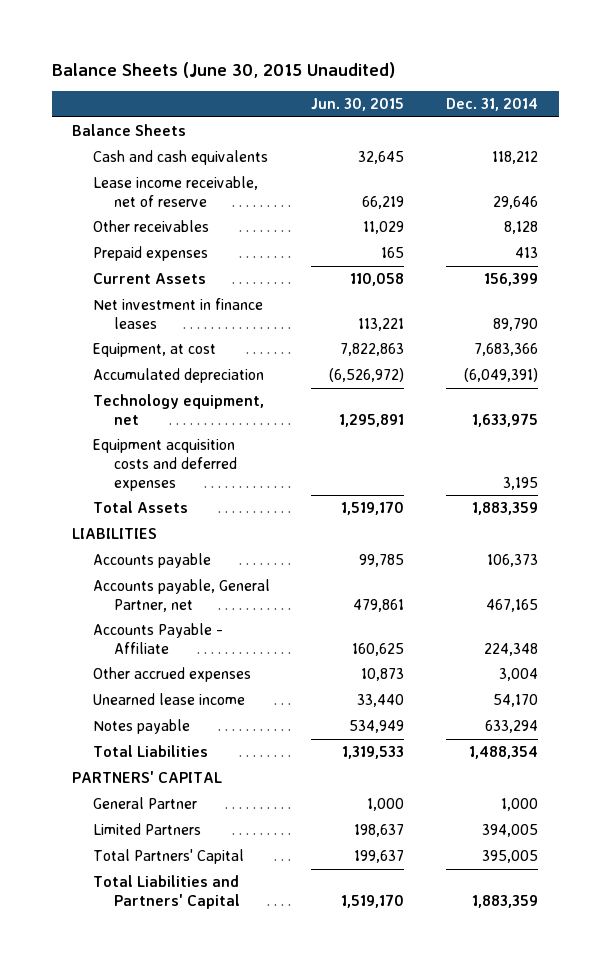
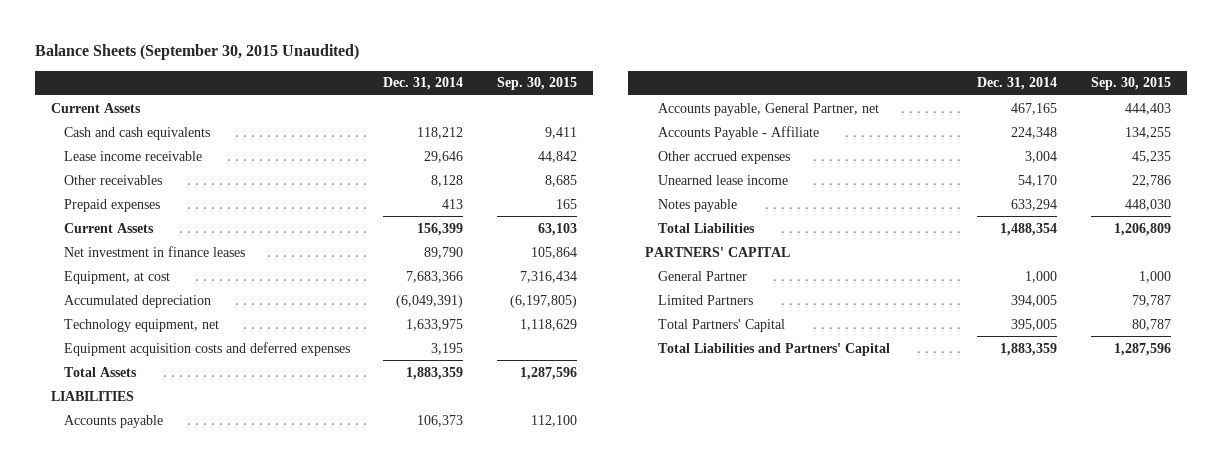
[51,61,395,78] Balance Sheets (June 30, 2015 Unaudited) -> [34,44,359,61] Balance Sheets (September 30, 2015 Unaudited)
[311,98,405,112] Jun. 30, 2015 -> none
none -> [496,77,577,91] Sep. 30, 2015
[72,124,187,137] Balance Sheets -> none
none -> [51,102,142,113] Current Assets
[93,176,259,207] Lease income receivable, net of reserve -> [64,150,203,161] Lease income receivable

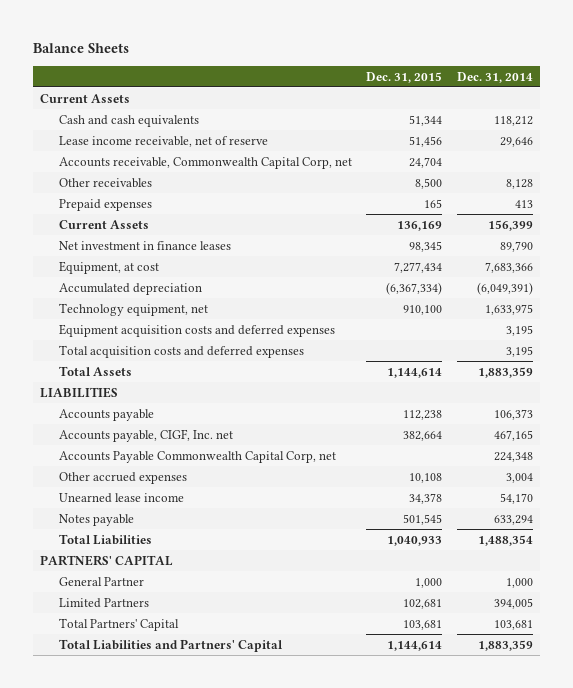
[34,44,359,61] Balance Sheets (September 30, 2015 Unaudited) -> [33,42,130,53] Balance Sheets
[496,77,577,91] Sep. 30, 2015 -> none
none -> [366,71,443,83] Dec. 31, 2015
[64,150,203,161] Lease income receivable -> [58,135,268,147] Lease income receivable, net of reserve
none -> [58,156,352,169] Accounts receivable, Commonwealth Capital Corp, net
none -> [58,344,304,358] Total acquisition costs and deferred expenses
[658,102,880,116] Accounts payable, General Partner, net -> [58,428,233,442] Accounts payable, CIGF, Inc. net
[658,125,820,140] Accounts Payable - Affiliate -> [58,450,336,463] Accounts Payable Commonwealth Capital Corp, net
[1011,318,1058,331] 395,005 -> [494,619,534,630] 103,681

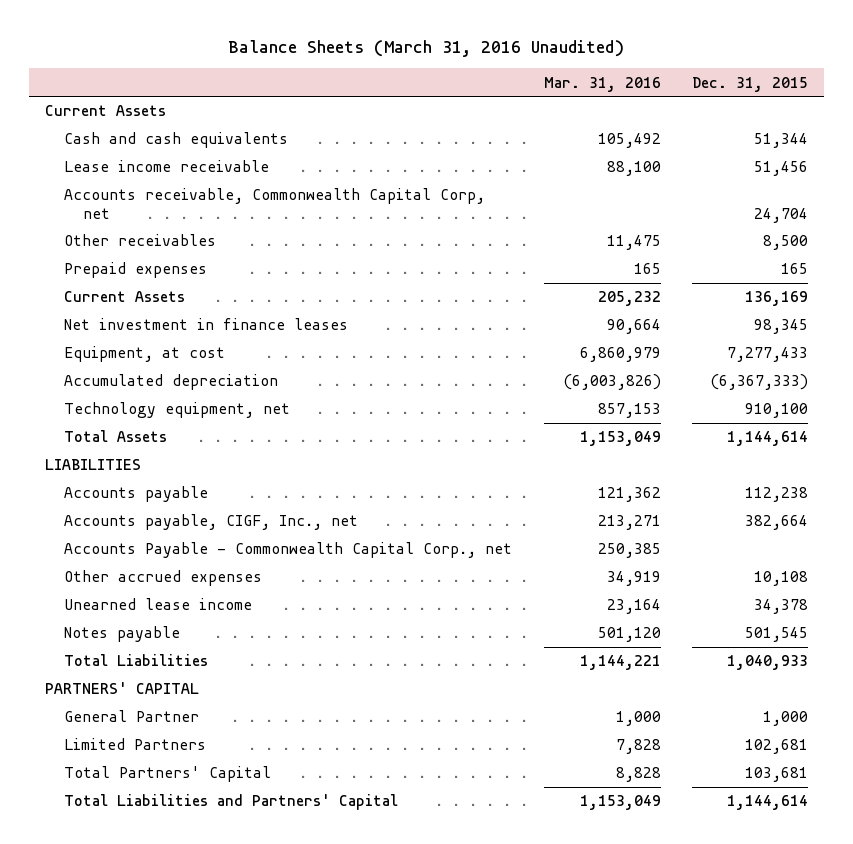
[33,42,130,53] Balance Sheets -> [228,39,625,57] Balance Sheets (March 31, 2016 Unaudited)
[457,71,534,83] Dec. 31, 2014 -> none
none -> [543,76,661,92] Mar. 31, 2016
[58,135,268,147] Lease income receivable, net of reserve -> [64,160,270,173] Lease income receivable
[394,261,443,273] 7,277,434 -> [727,347,809,363] 7,277,433
[386,281,443,295] (6,367,334) -> [710,374,809,391] (6,367,333)
[58,323,335,337] Equipment acquisition costs and deferred expenses -> none
[58,344,304,358] Total acquisition costs and deferred expenses -> none
[58,428,233,442] Accounts payable, CIGF, Inc. net -> [64,514,359,531] Accounts payable, CIGF, Inc., net
[58,450,336,463] Accounts Payable Commonwealth Capital Corp, net -> [64,542,513,559] Accounts Payable - Commonwealth Capital Corp., net

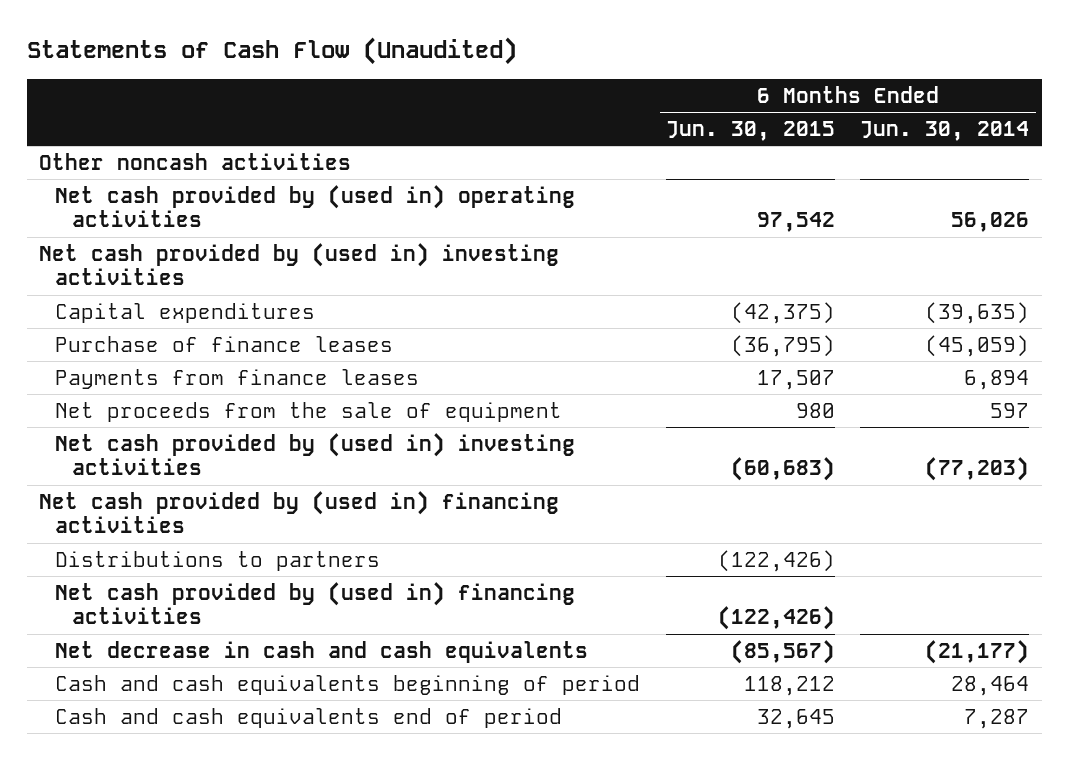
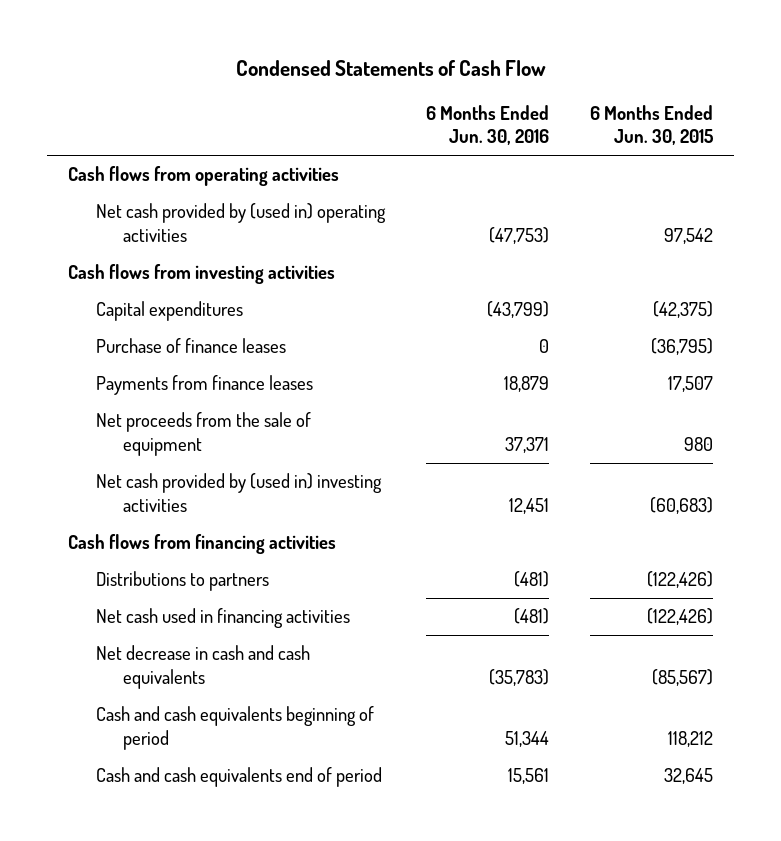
[26,37,517,66] Statements of Cash Flow (Unaudited) -> [235,60,546,77] Condensed Statements of Cash Flow
[860,120,1030,141] Jun. 30, 2014 -> none
none -> [425,104,549,146] 6 Months Ended Jun. 30, 2016
[39,152,352,170] Other noncash activities -> none
none -> [68,166,340,187] Cash flows from operating activities
[39,242,560,286] Net cash provided by (used in) investing activities -> [68,264,336,285] Cash flows from investing activities
[39,490,560,534] Net cash provided by (used in) financing activities -> [68,534,337,555] Cash flows from financing activities
[55,581,576,625] Net cash provided by (used in) financing activities -> [95,608,350,629] Net cash used in financing activities

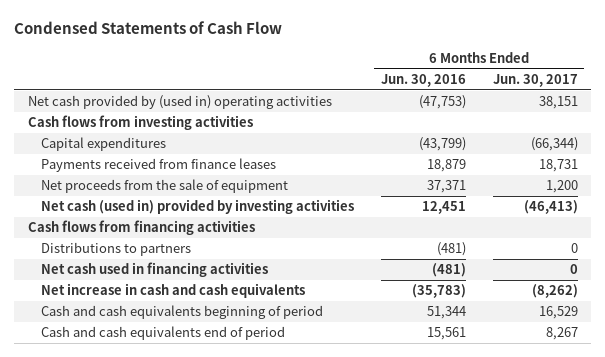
[590,104,714,146] 6 Months Ended Jun. 30, 2015 -> none
none -> [492,73,578,87] Jun. 30, 2017
[68,166,340,187] Cash flows from operating activities -> none
[95,338,286,354] Purchase of finance leases -> none
[95,375,313,396] Payments from finance leases -> [40,158,276,173] Payments received from finance leases
[95,473,382,512] Net cash provided by (used in) investing activities -> [40,199,354,215] Net cash (used in) provided by investing activities
[95,645,310,689] Net decrease in cash and cash equivalents -> [40,283,305,299] Net increase in cash and cash equivalents

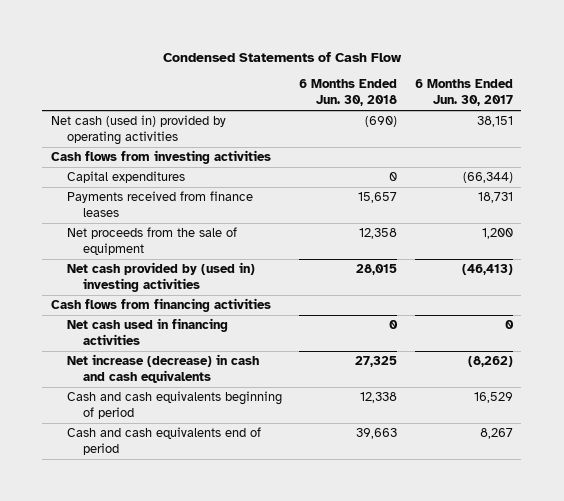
[380,73,466,87] Jun. 30, 2016 -> none
none -> [299,79,398,107] 6 Months Ended Jun. 30, 2018
[27,95,332,110] Net cash provided by (used in) operating activities -> [51,115,227,146] Net cash (used in) provided by operating activities
[40,199,354,215] Net cash (used in) provided by investing activities -> [67,262,256,293] Net cash provided by (used in) investing activities
[40,242,191,257] Distributions to partners -> none
[40,283,305,299] Net increase in cash and cash equivalents -> [67,354,260,384] Net increase (decrease) in cash and cash equivalents

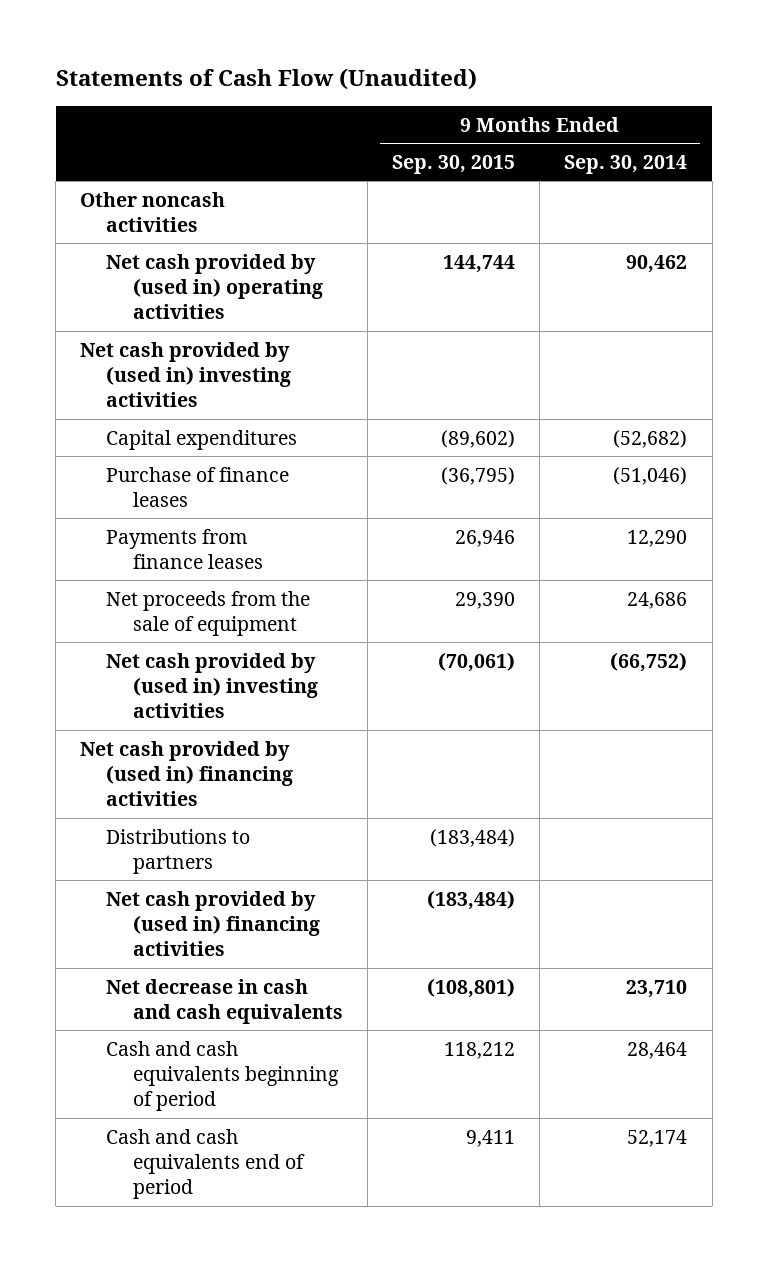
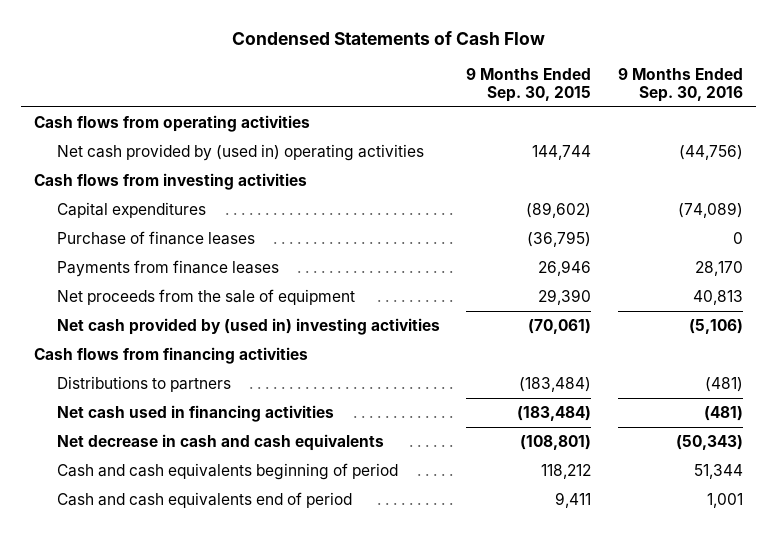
[55,68,477,91] Statements of Cash Flow (Unaudited) -> [231,31,545,46] Condensed Statements of Cash Flow
[564,154,688,174] Sep. 30, 2014 -> none
none -> [617,68,743,102] 9 Months Ended Sep. 30, 2016
[80,191,226,233] Other noncash activities -> none
none -> [34,114,311,132] Cash flows from operating activities
[80,341,292,408] Net cash provided by (used in) investing activities -> [34,172,308,190] Cash flows from investing activities
[80,740,294,807] Net cash provided by (used in) financing activities -> [34,346,309,364] Cash flows from financing activities
[106,890,320,957] Net cash provided by (used in) financing activities -> [57,404,335,422] Net cash used in financing activities

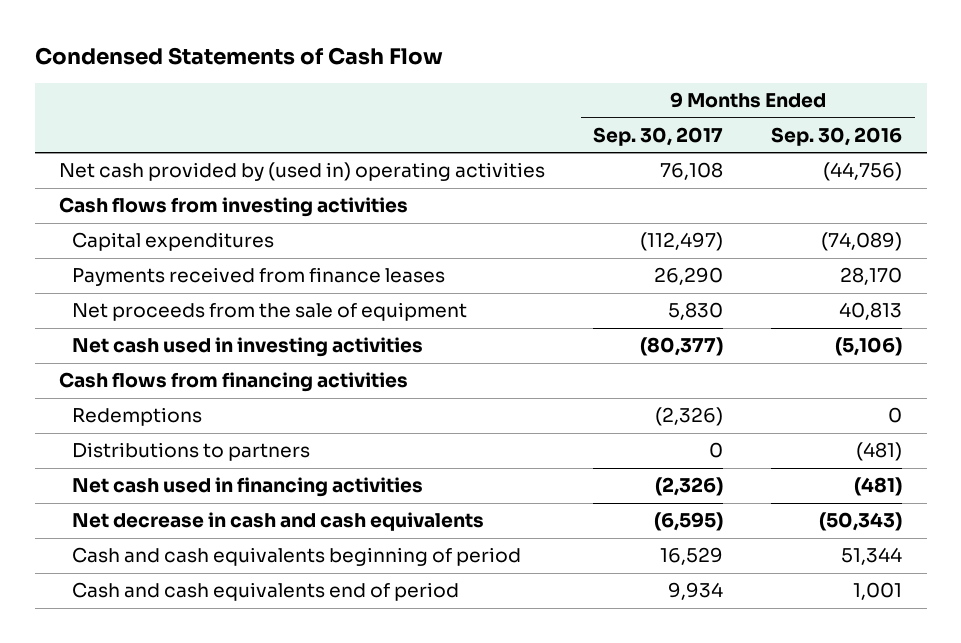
[466,68,592,102] 9 Months Ended Sep. 30, 2015 -> none
none -> [593,126,724,146] Sep. 30, 2017
[34,114,311,132] Cash flows from operating activities -> none
[57,230,256,245] Purchase of finance leases -> none
[57,259,280,277] Payments from finance leases -> [72,267,446,287] Payments received from finance leases
[57,317,441,335] Net cash provided by (used in) investing activities -> [72,337,424,358] Net cash used in investing activities
none -> [72,407,203,427] Redemptions

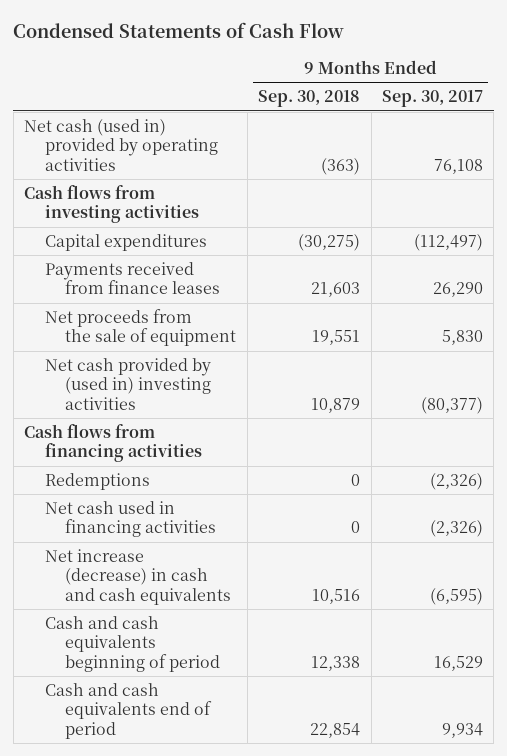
[771,126,903,146] Sep. 30, 2016 -> none
none -> [258,90,361,108] Sep. 30, 2018
[58,162,545,182] Net cash provided by (used in) operating activities -> [24,118,218,171] Net cash (used in) provided by operating activities
[72,337,424,358] Net cash used in investing activities -> [44,357,212,410] Net cash provided by (used in) investing activities
[72,442,311,462] Distributions to partners -> none
[72,512,485,532] Net decrease in cash and cash equivalents -> [44,548,232,605] Net increase (decrease) in cash and cash equivalents

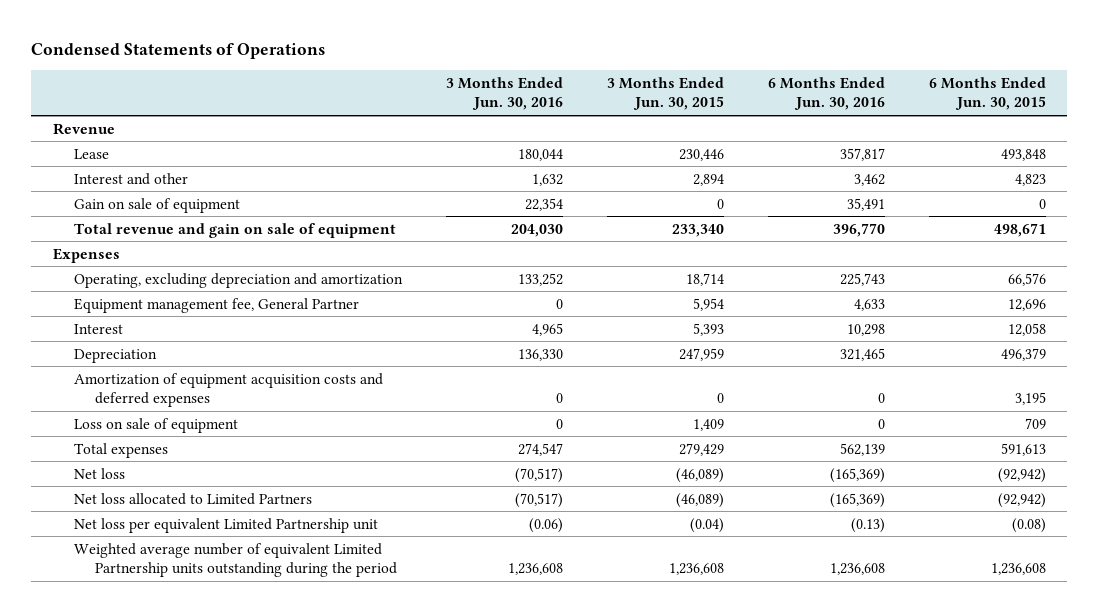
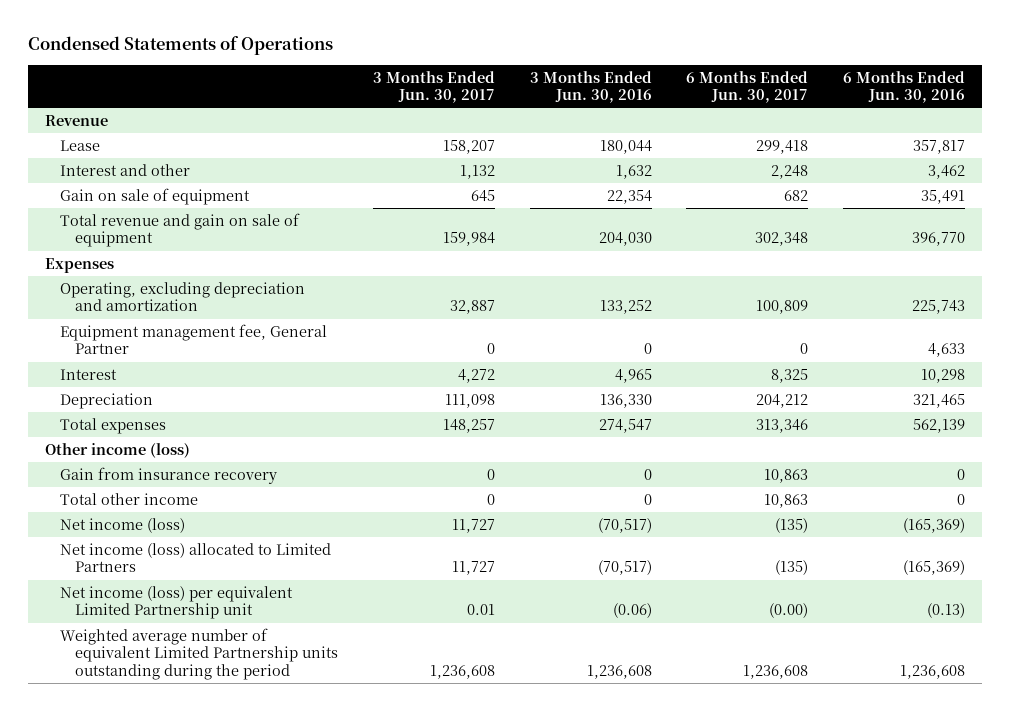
[606,77,724,111] 3 Months Ended Jun. 30, 2015 -> none
[928,77,1046,111] 6 Months Ended Jun. 30, 2015 -> none
none -> [373,70,496,103] 3 Months Ended Jun. 30, 2017
none -> [686,70,809,103] 6 Months Ended Jun. 30, 2017
[73,372,383,407] Amortization of equipment acquisition costs and deferred expenses -> none
[73,417,238,433] Loss on sale of equipment -> none
none -> [44,443,190,459] Other income (loss)
none -> [60,467,278,485] Gain from insurance recovery
none -> [60,493,199,506] Total other income
[73,467,125,479] Net loss -> [60,518,186,534] Net income (loss)
[73,492,312,505] Net loss allocated to Limited Partners -> [60,543,332,573] Net income (loss) allocated to Limited Partners
[73,517,378,533] Net loss per equivalent Limited Partnership unit -> [60,586,294,620] Net income (loss) per equivalent Limited Partnership unit

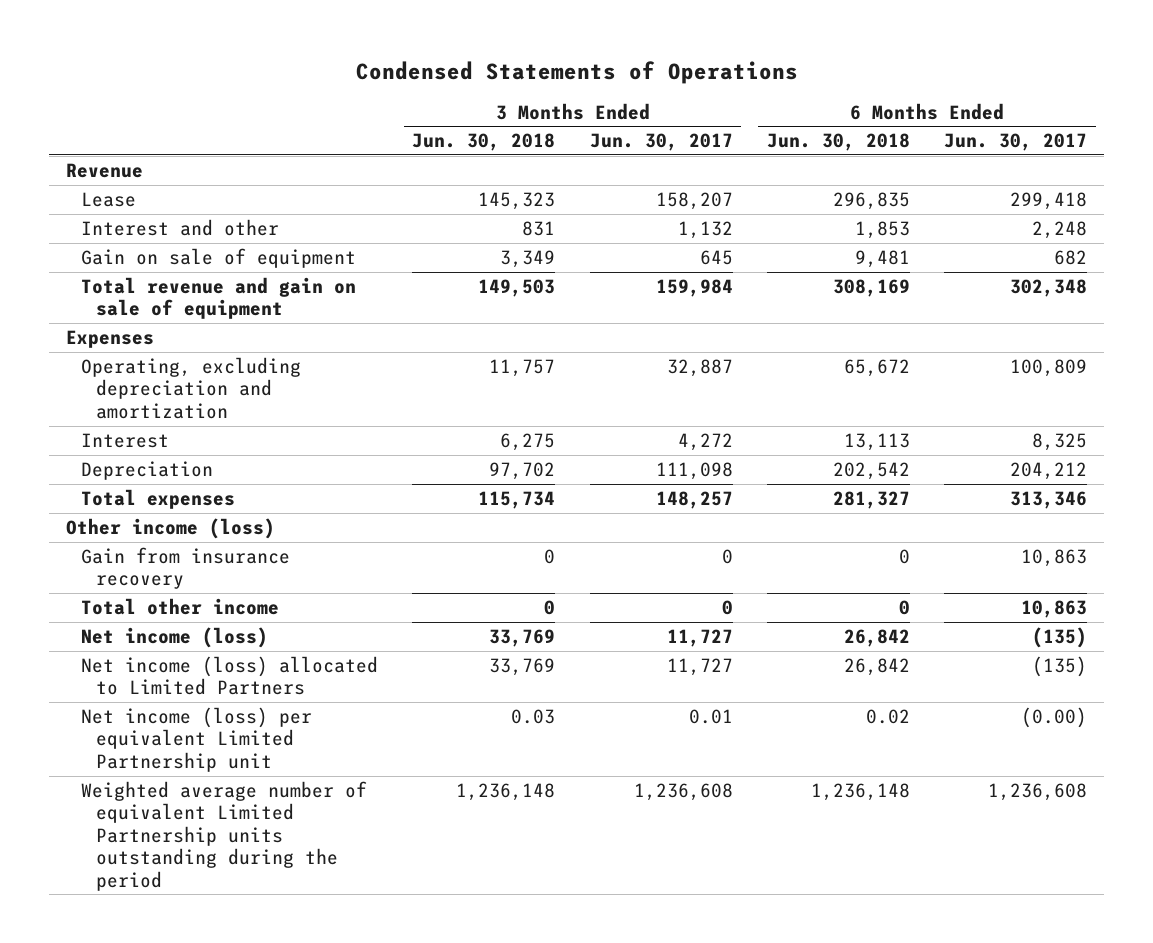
[529,70,652,103] 3 Months Ended Jun. 30, 2016 -> none
[842,70,965,103] 6 Months Ended Jun. 30, 2016 -> none
none -> [412,133,556,152] Jun. 30, 2018
none -> [766,133,910,152] Jun. 30, 2018
[60,324,328,355] Equipment management fee, General Partner -> none

